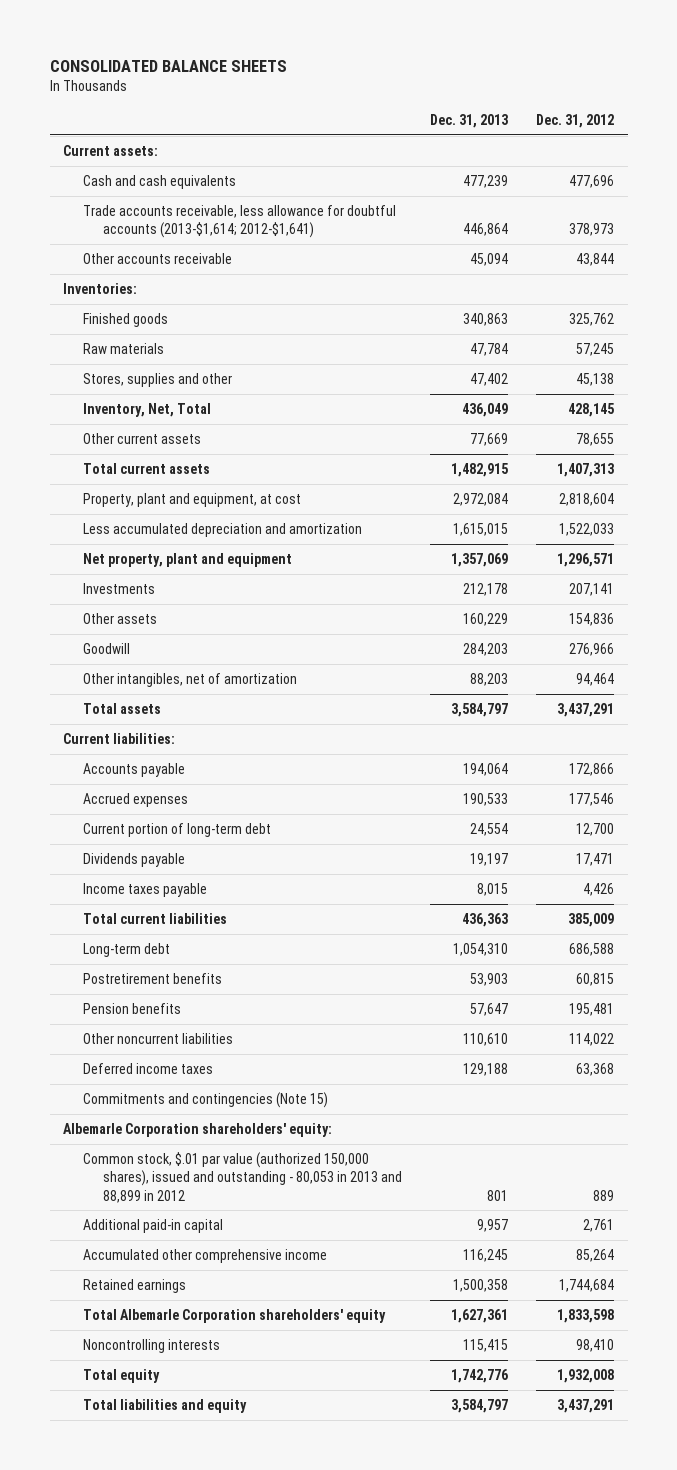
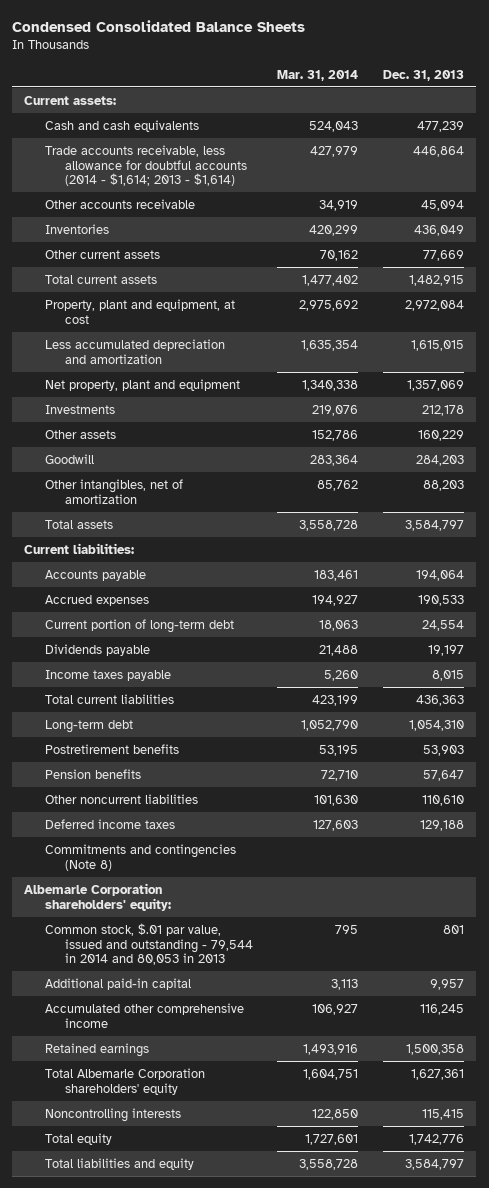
[49,59,287,72] CONSOLIDATED BALANCE SHEETS -> [12,19,306,32] Condensed Consolidated Balance Sheets
[535,113,614,128] Dec. 31, 2012 -> none
none -> [277,69,359,81] Mar. 31, 2014
[83,204,397,239] Trade accounts receivable, less allowance for doubtful accounts (2013-$1,614; 2012-$1,641) -> [44,144,247,187] Trade accounts receivable, less allowance for doubtful accounts (2014 - $1,614; 2013 - $1,614)
[63,282,138,294] Inventories: -> none
[83,312,169,327] Finished goods -> none
[83,342,165,354] Raw materials -> none
[83,372,233,387] Stores, supplies and other -> none
[83,402,212,417] Inventory, Net, Total -> [44,223,109,234] Inventories
[83,1091,329,1108] Commitments and contingencies (Note 15) -> [44,843,236,871] Commitments and contingencies (Note 8)
[83,1151,403,1203] Common stock, $.01 par value (authorized 150,000 shares), issued and outstanding - 80,053 in 2013 and 88,899 in 2012 -> [44,922,253,966] Common stock, $.01 par value, issued and outstanding - 79,544 in 2014 and 80,053 in 2013

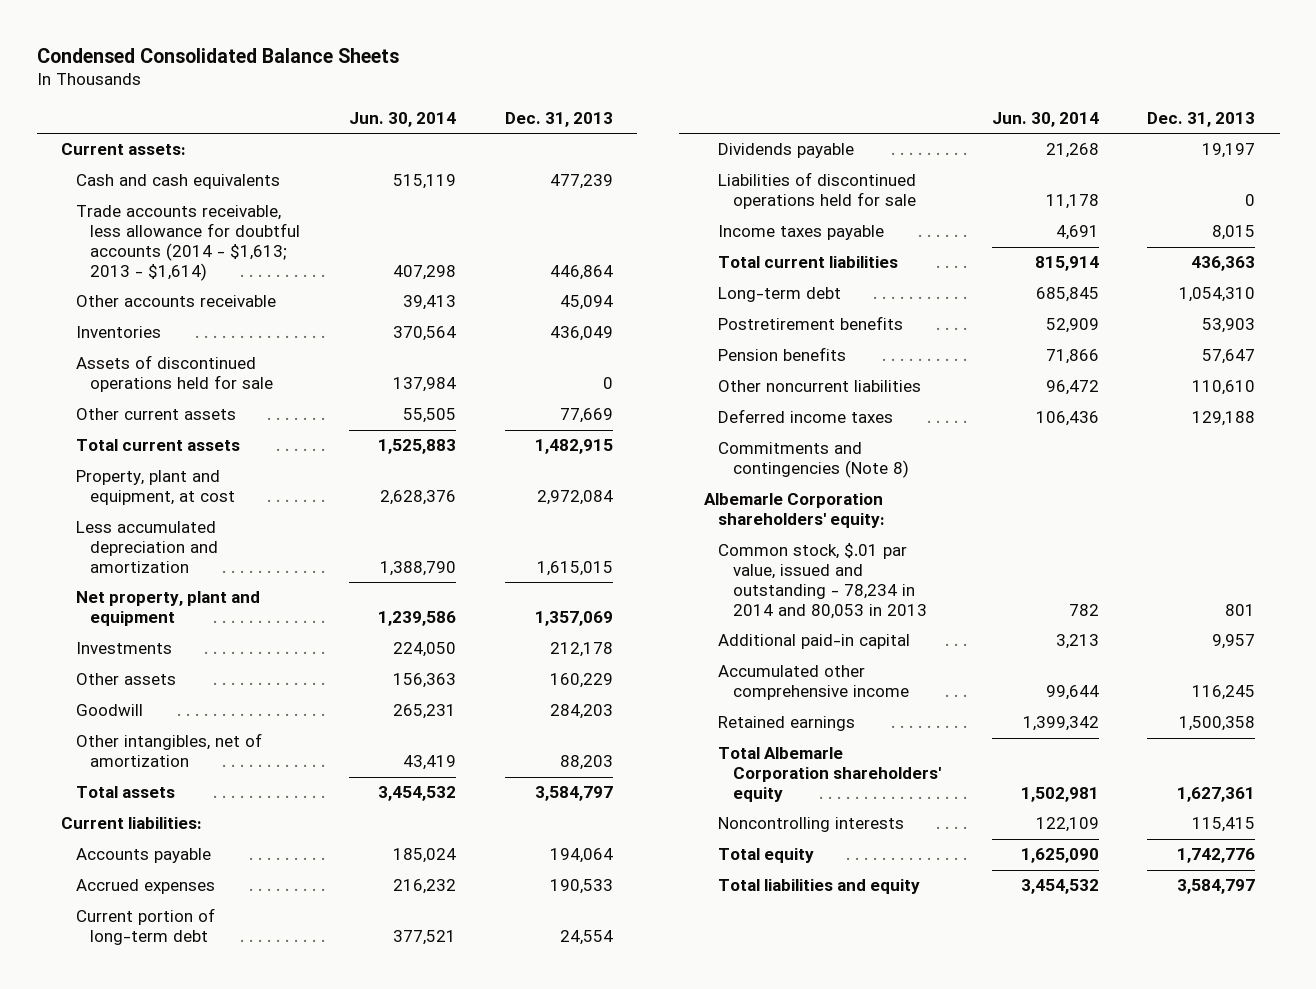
[277,69,359,81] Mar. 31, 2014 -> none
none -> [348,111,456,127] Jun. 30, 2014
[44,144,247,187] Trade accounts receivable, less allowance for doubtful accounts (2014 - $1,614; 2013 - $1,614) -> [75,205,301,281] Trade accounts receivable, less allowance for doubtful accounts (2014 - $1,613; 2013 - $1,614)
none -> [75,355,274,393] Assets of discontinued operations held for sale
none -> [718,172,917,210] Liabilities of discontinued operations held for sale
[44,922,253,966] Common stock, $.01 par value, issued and outstanding - 79,544 in 2014 and 80,053 in 2013 -> [718,543,927,619] Common stock, $.01 par value, issued and outstanding - 78,234 in 2014 and 80,053 in 2013

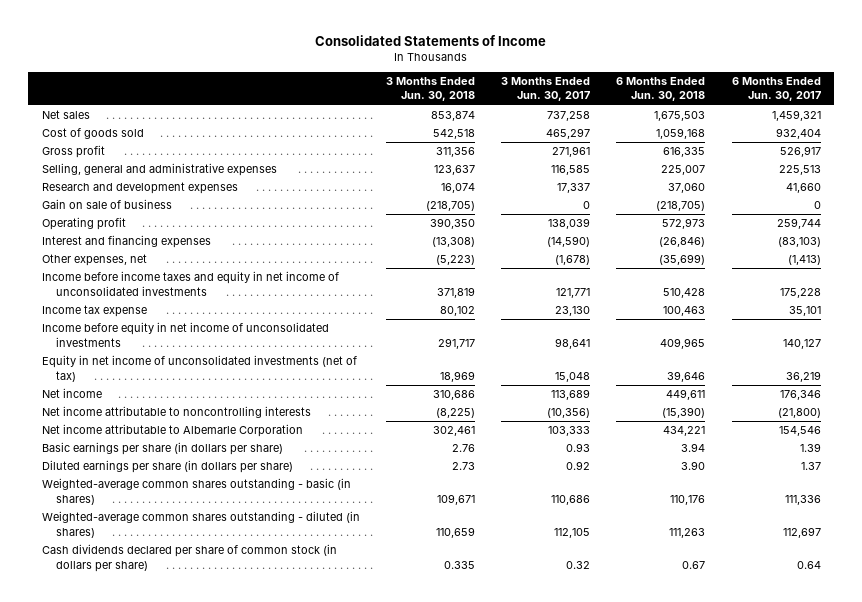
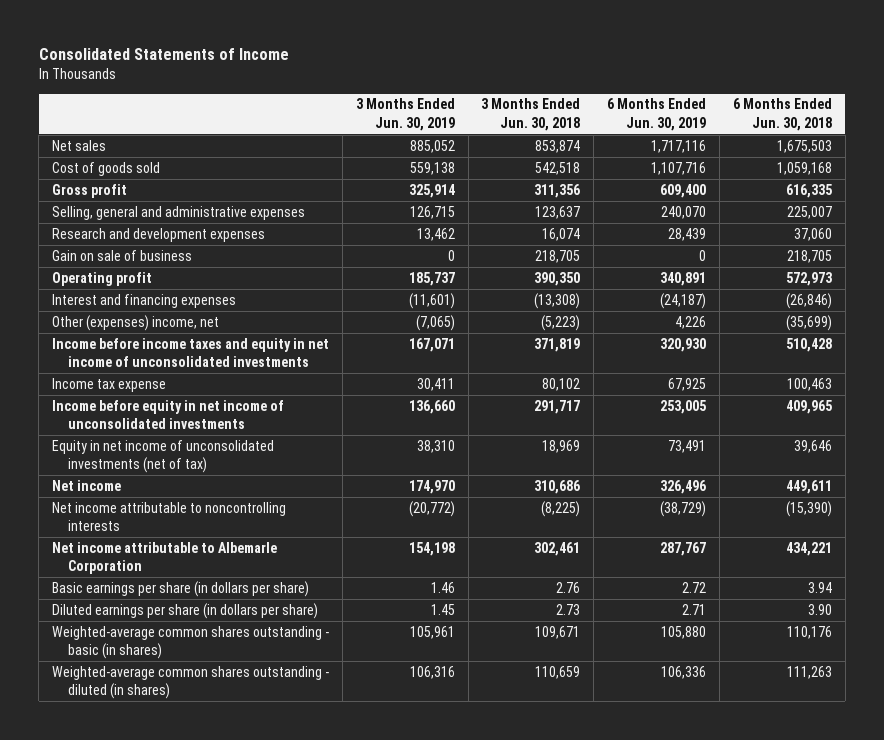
[501,77,591,102] 3 Months Ended Jun. 30, 2017 -> none
[731,77,821,102] 6 Months Ended Jun. 30, 2017 -> none
none -> [355,98,455,131] 3 Months Ended Jun. 30, 2019
none -> [607,98,707,131] 6 Months Ended Jun. 30, 2019
[425,201,475,212] (218,705) -> [535,249,581,263] 218,705
[656,201,706,212] (218,705) -> [786,249,832,263] 218,705
[41,254,147,267] Other expenses, net -> [51,314,219,331] Other (expenses) income, net
[41,544,337,572] Cash dividends declared per share of common stock (in dollars per share) -> none

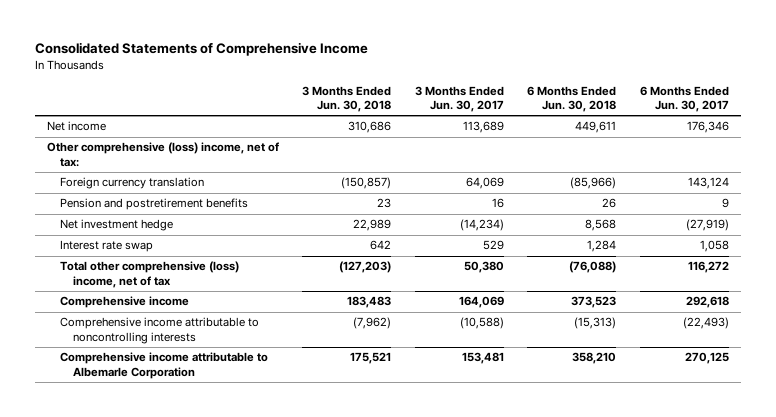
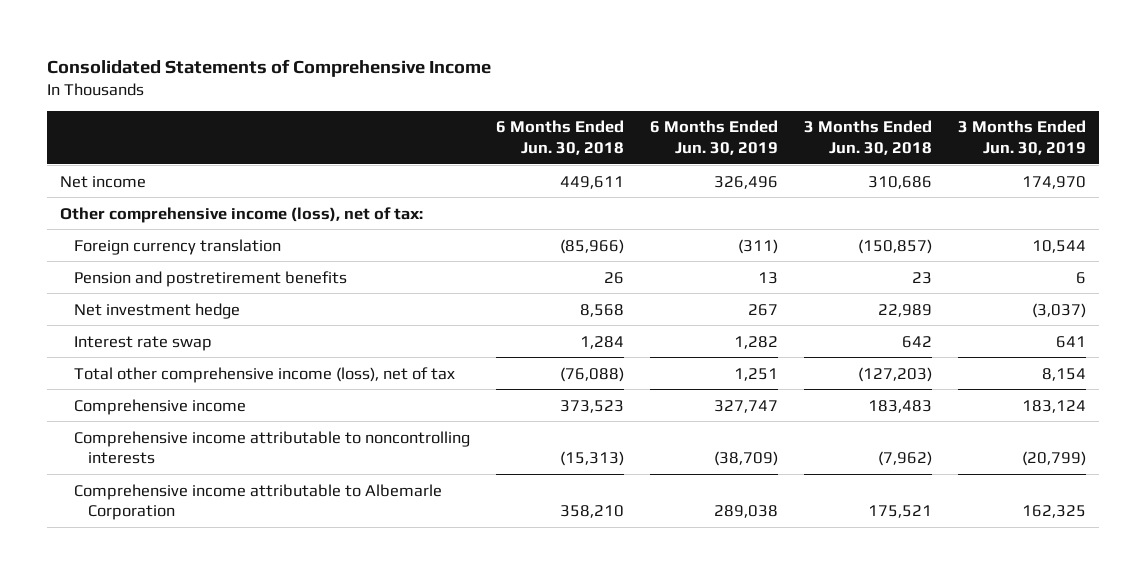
[414,85,504,112] 3 Months Ended Jun. 30, 2017 -> none
[639,85,729,112] 6 Months Ended Jun. 30, 2017 -> none
none -> [649,120,778,155] 6 Months Ended Jun. 30, 2019
none -> [957,120,1086,155] 3 Months Ended Jun. 30, 2019
[46,142,279,167] Other comprehensive (loss) income, net of tax: -> [60,206,424,223] Other comprehensive income (loss), net of tax:
[60,261,240,288] Total other comprehensive (loss) income, net of tax -> [74,366,456,383] Total other comprehensive income (loss), net of tax

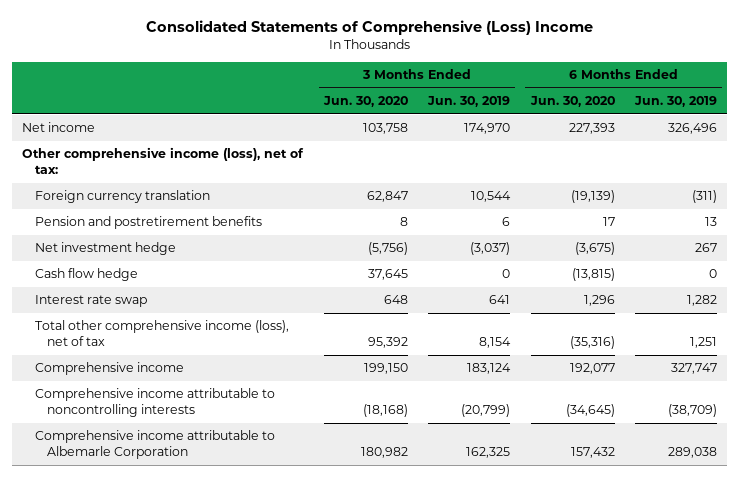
[47,58,492,77] Consolidated Statements of Comprehensive Income -> [145,19,593,35] Consolidated Statements of Comprehensive (Loss) Income
[495,120,624,155] 6 Months Ended Jun. 30, 2018 -> none
[803,120,932,155] 3 Months Ended Jun. 30, 2018 -> none
none -> [322,96,408,108] Jun. 30, 2020
none -> [529,96,615,108] Jun. 30, 2020
none -> [34,268,138,282] Cash flow hedge

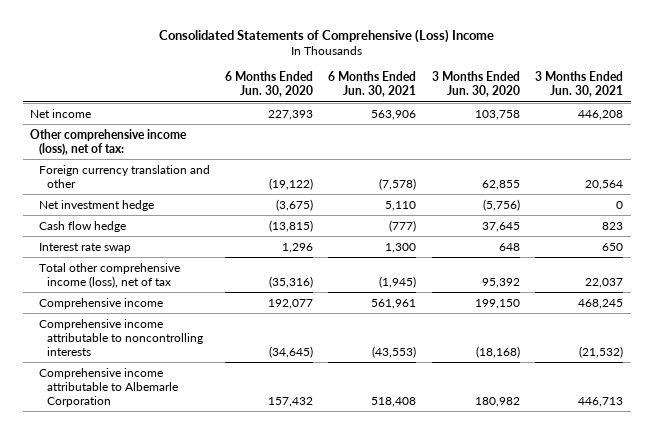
[427,96,511,108] Jun. 30, 2019 -> none
[633,96,717,108] Jun. 30, 2019 -> none
none -> [328,71,417,98] 6 Months Ended Jun. 30, 2021
none -> [534,71,623,98] 3 Months Ended Jun. 30, 2021
[34,216,262,230] Pension and postretirement benefits -> none
[34,190,210,204] Foreign currency translation -> [38,164,210,188] Foreign currency translation and other
[366,191,408,203] 62,847 -> [481,179,520,190] 62,855
[570,190,615,204] (19,139) -> [268,177,313,190] (19,122)

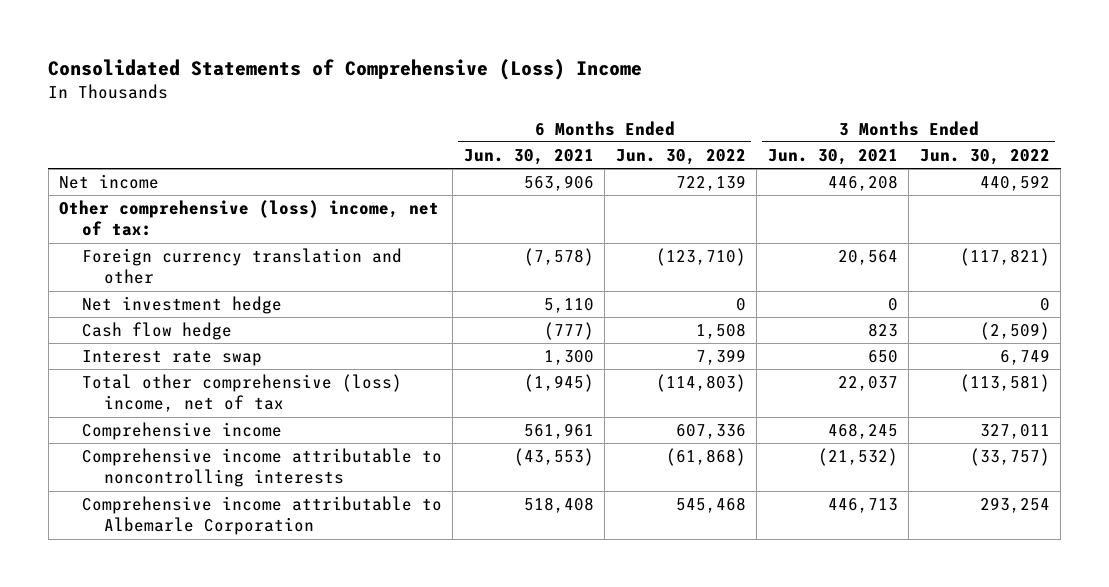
[224,71,313,98] 6 Months Ended Jun. 30, 2020 -> none
[431,71,520,98] 3 Months Ended Jun. 30, 2020 -> none
none -> [615,149,746,166] Jun. 30, 2022
none -> [919,149,1050,166] Jun. 30, 2022
[30,128,188,155] Other comprehensive income (loss), net of tax: -> [59,200,440,237] Other comprehensive (loss) income, net of tax:
[38,262,180,288] Total other comprehensive income (loss), net of tax -> [81,374,402,413] Total other comprehensive (loss) income, net of tax

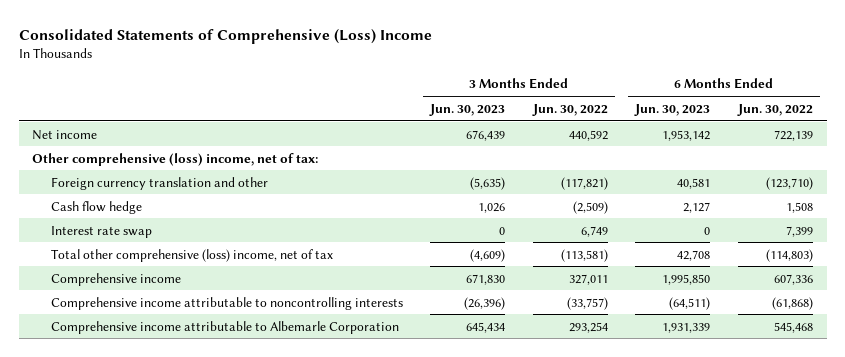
[463,149,594,166] Jun. 30, 2021 -> none
[767,149,898,166] Jun. 30, 2021 -> none
none -> [429,103,506,116] Jun. 30, 2023
none -> [634,103,711,116] Jun. 30, 2023
[81,296,282,315] Net investment hedge -> none

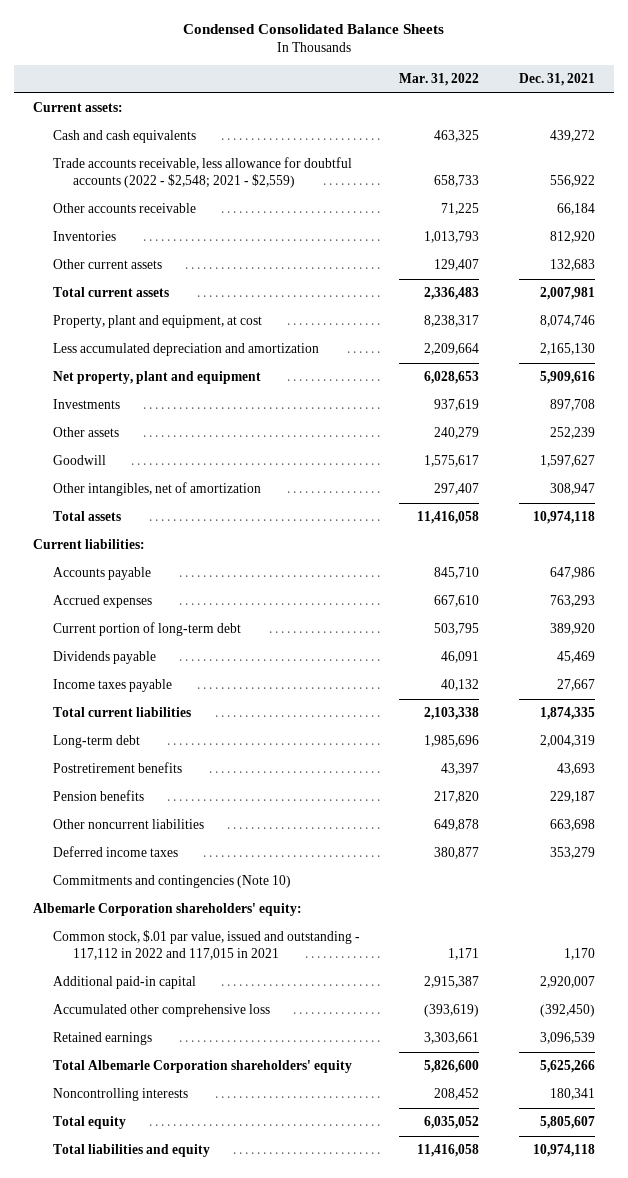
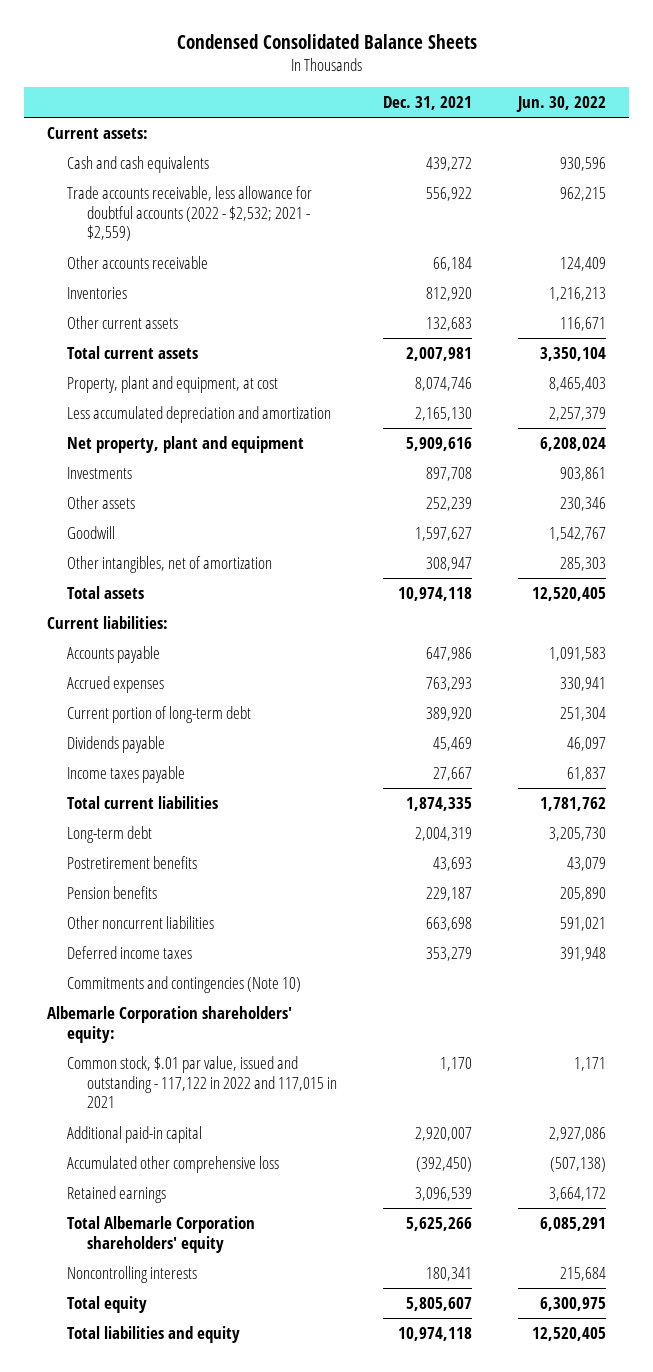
[399,73,480,87] Mar. 31, 2022 -> none
none -> [516,96,607,113] Jun. 30, 2022
[53,157,353,189] Trade accounts receivable, less allowance for doubtful accounts (2022 - $2,548; 2021 - $2,559) -> [66,185,312,242] Trade accounts receivable, less allowance for doubtful accounts (2022 - $2,532; 2021 - $2,559)
[53,930,361,961] Common stock, $.01 par value, issued and outstanding - 117,112 in 2022 and 117,015 in 2021 -> [66,1055,337,1109] Common stock, $.01 par value, issued and outstanding - 117,122 in 2022 and 117,015 in 2021

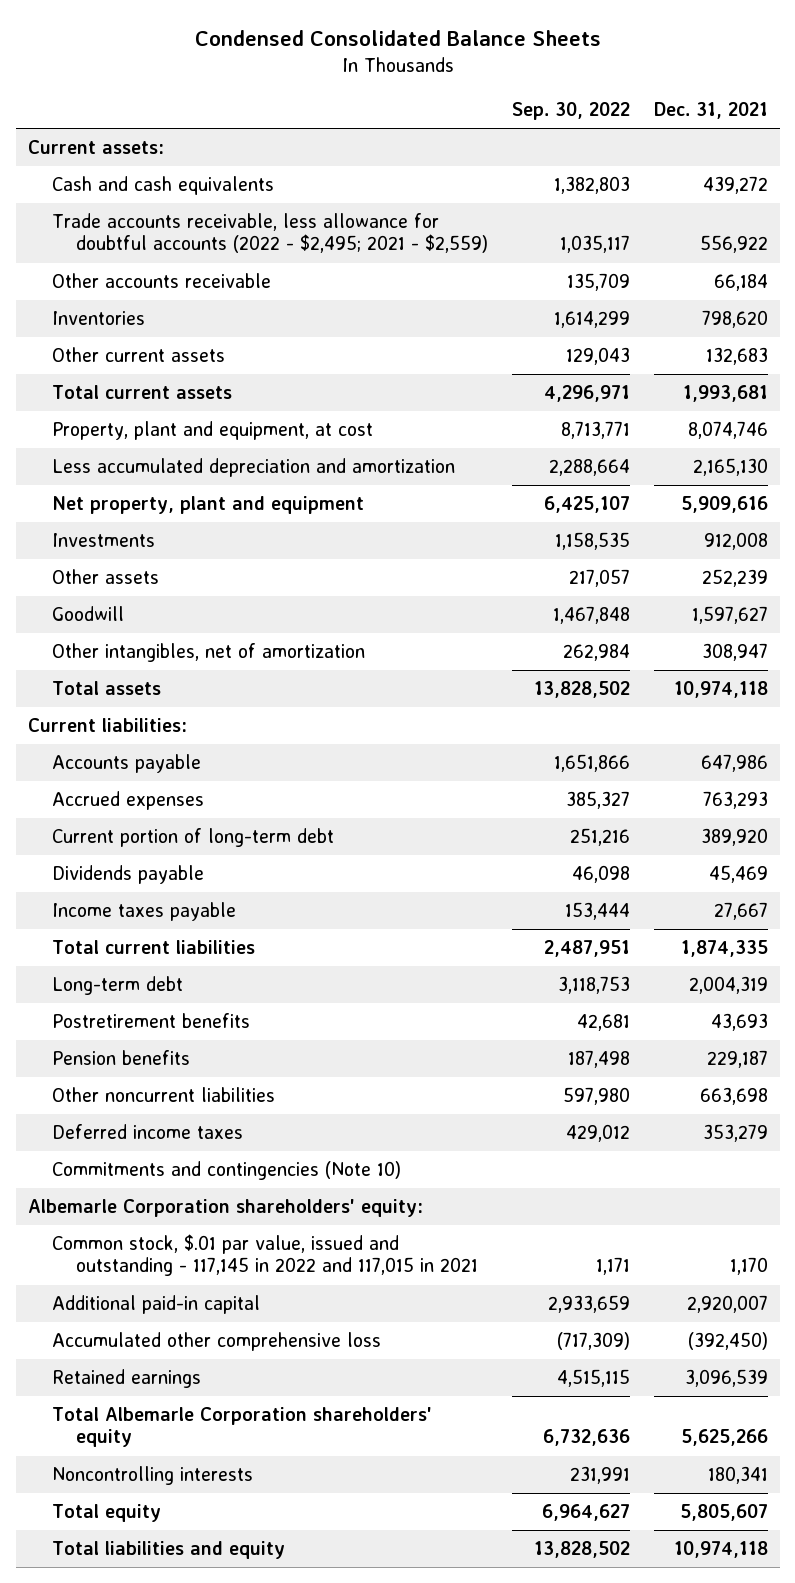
[516,96,607,113] Jun. 30, 2022 -> none
none -> [511,102,630,121] Sep. 30, 2022
[66,185,312,242] Trade accounts receivable, less allowance for doubtful accounts (2022 - $2,532; 2021 - $2,559) -> [51,213,488,254] Trade accounts receivable, less allowance for doubtful accounts (2022 - $2,495; 2021 - $2,559)
[425,286,472,301] 812,920 -> [701,310,768,329] 798,620
[405,346,472,361] 2,007,981 -> [682,385,768,403] 1,993,681
[425,466,472,481] 897,708 -> [703,532,768,551] 912,008
[66,1055,337,1109] Common stock, $.01 par value, issued and outstanding - 117,122 in 2022 and 117,015 in 2021 -> [51,1234,478,1277] Common stock, $.01 par value, issued and outstanding - 117,145 in 2022 and 117,015 in 2021

